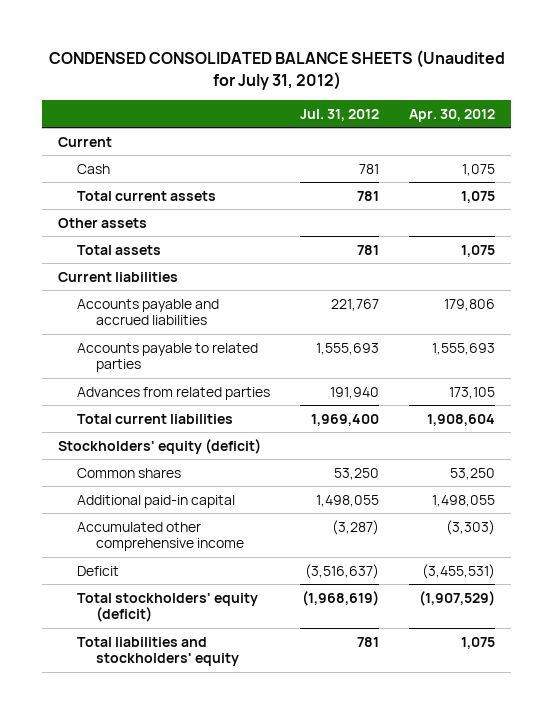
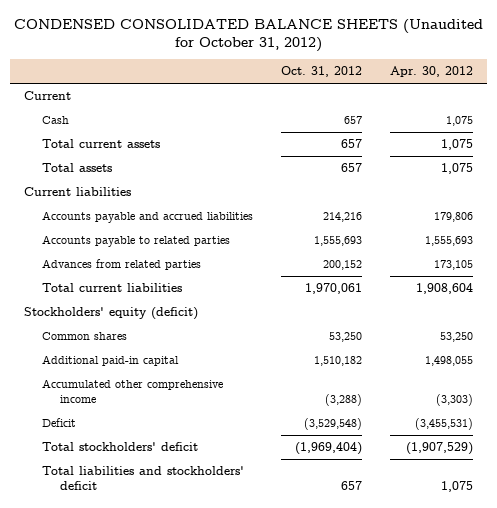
[48,50,505,90] CONDENSED CONSOLIDATED BALANCE SHEETS (Unaudited for July 31, 2012) -> [13,18,483,53] CONDENSED CONSOLIDATED BALANCE SHEETS (Unaudited for October 31, 2012)
[300,108,380,121] Jul. 31, 2012 -> none
none -> [281,66,363,78] Oct. 31, 2012
[57,217,147,228] Other assets -> none
[76,592,258,623] Total stockholders' equity (deficit) -> [41,442,198,452] Total stockholders' deficit
[76,636,239,667] Total liabilities and stockholders' equity -> [41,466,244,491] Total liabilities and stockholders' deficit

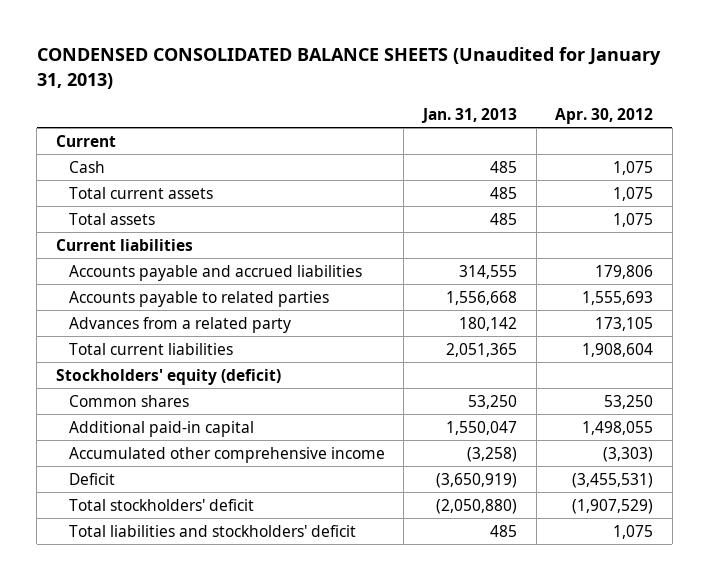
[13,18,483,53] CONDENSED CONSOLIDATED BALANCE SHEETS (Unaudited for October 31, 2012) -> [36,47,661,89] CONDENSED CONSOLIDATED BALANCE SHEETS (Unaudited for January 31, 2013)
[281,66,363,78] Oct. 31, 2012 -> none
none -> [420,107,517,123] Jan. 31, 2013
[41,259,201,271] Advances from related parties -> [68,316,291,333] Advances from a related party

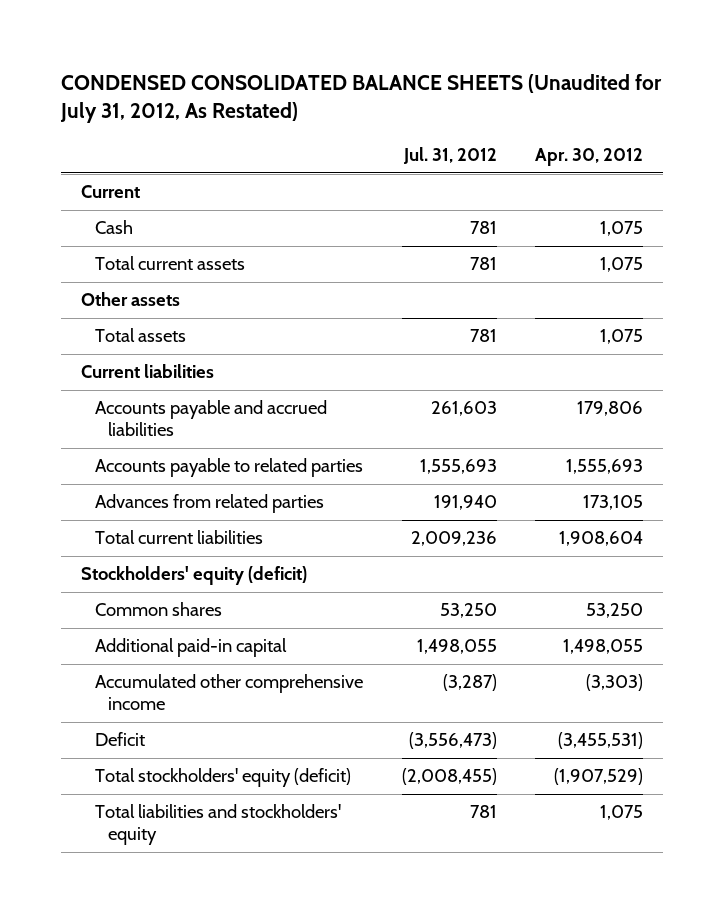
[36,47,661,89] CONDENSED CONSOLIDATED BALANCE SHEETS (Unaudited for January 31, 2013) -> [60,73,663,124] CONDENSED CONSOLIDATED BALANCE SHEETS (Unaudited for July 31, 2012, As Restated)
[420,107,517,123] Jan. 31, 2013 -> none
none -> [402,146,497,164] Jul. 31, 2012
none -> [80,292,180,307] Other assets
[68,316,291,333] Advances from a related party -> [94,494,324,514] Advances from related parties
[68,498,254,511] Total stockholders' deficit -> [94,768,351,788] Total stockholders' equity (deficit)
[68,524,356,537] Total liabilities and stockholders' deficit -> [94,804,341,846] Total liabilities and stockholders' equity

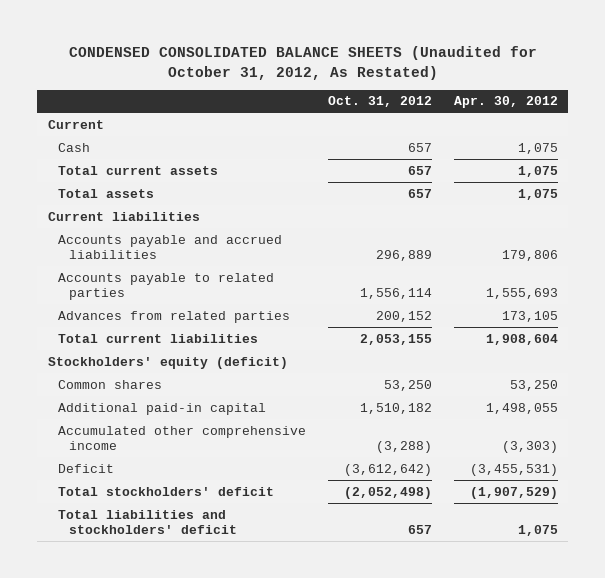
[60,73,663,124] CONDENSED CONSOLIDATED BALANCE SHEETS (Unaudited for July 31, 2012, As Restated) -> [68,45,537,80] CONDENSED CONSOLIDATED BALANCE SHEETS (Unaudited for October 31, 2012, As Restated)
[402,146,497,164] Jul. 31, 2012 -> none
none -> [327,96,432,108] Oct. 31, 2012
[80,292,180,307] Other assets -> none
[94,768,351,788] Total stockholders' equity (deficit) -> [58,486,275,496] Total stockholders' deficit
[94,804,341,846] Total liabilities and stockholders' equity -> [58,509,237,534] Total liabilities and stockholders' deficit

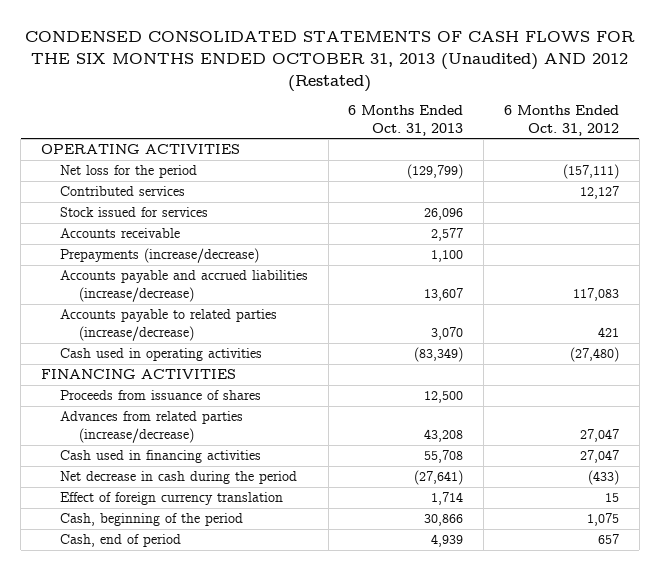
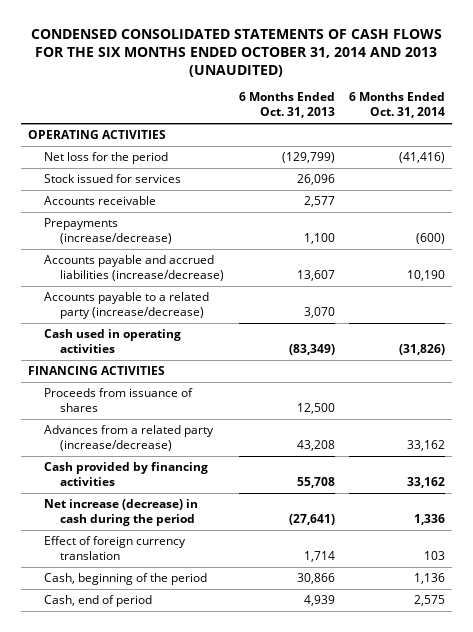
[25,31,636,92] CONDENSED CONSOLIDATED STATEMENTS OF CASH FLOWS FOR THE SIX MONTHS ENDED OCTOBER 31, 2013 (Unaudited) AND 2012 (Restated) -> [31,28,443,77] CONDENSED CONSOLIDATED STATEMENTS OF CASH FLOWS FOR THE SIX MONTHS ENDED OCTOBER 31, 2014 AND 2013 (UNAUDITED)
[504,105,620,136] 6 Months Ended Oct. 31, 2012 -> none
none -> [348,92,445,119] 6 Months Ended Oct. 31, 2014
[59,186,185,197] Contributed services -> none
[59,309,277,341] Accounts payable to related parties (increase/decrease) -> [44,291,210,320] Accounts payable to a related party (increase/decrease)
[59,411,243,443] Advances from related parties (increase/decrease) -> [44,424,215,452] Advances from a related party (increase/decrease)
[59,450,261,464] Cash used in financing activities -> [44,461,209,487] Cash provided by financing activities
[59,471,297,485] Net decrease in cash during the period -> [44,498,199,527] Net increase (decrease) in cash during the period

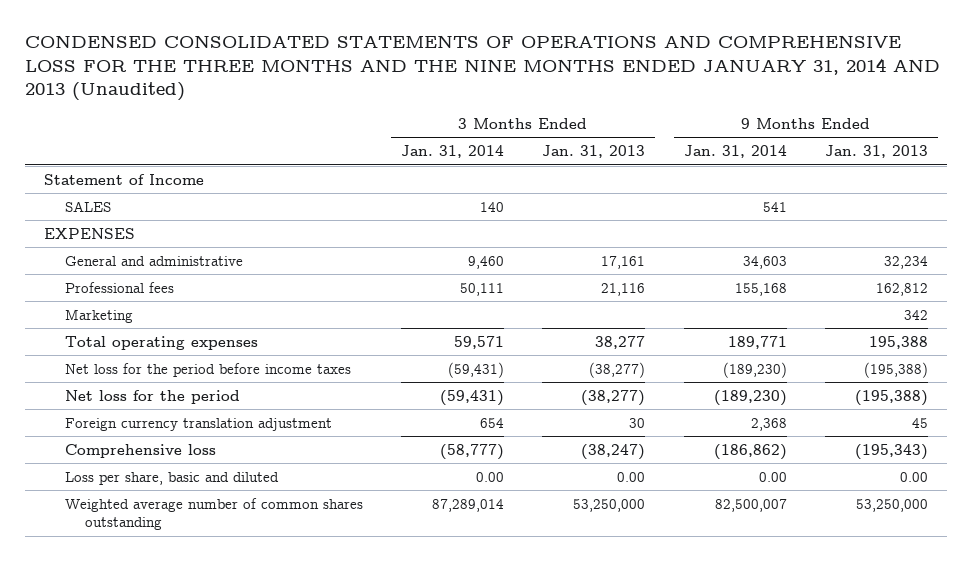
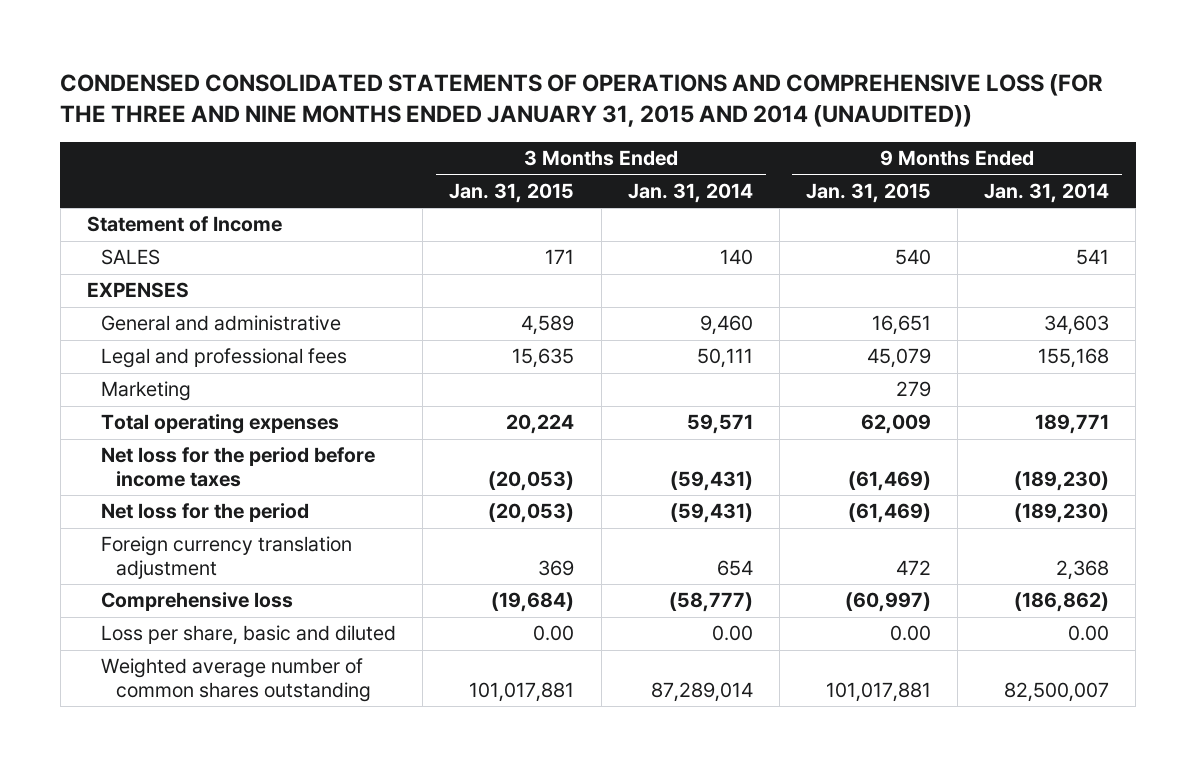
[24,35,940,102] CONDENSED CONSOLIDATED STATEMENTS OF OPERATIONS AND COMPREHENSIVE LOSS FOR THE THREE MONTHS AND THE NINE MONTHS ENDED JANUARY 31, 2014 AND 2013 (Unaudited) -> [60,74,1104,127] CONDENSED CONSOLIDATED STATEMENTS OF OPERATIONS AND COMPREHENSIVE LOSS (FOR THE THREE AND NINE MONTHS ENDED JANUARY 31, 2015 AND 2014 (UNAUDITED))
[542,145,646,159] Jan. 31, 2013 -> none
[825,145,929,159] Jan. 31, 2013 -> none
none -> [449,182,575,203] Jan. 31, 2015
none -> [805,182,931,203] Jan. 31, 2015
[64,281,174,293] Professional fees -> [101,348,348,369] Legal and professional fees

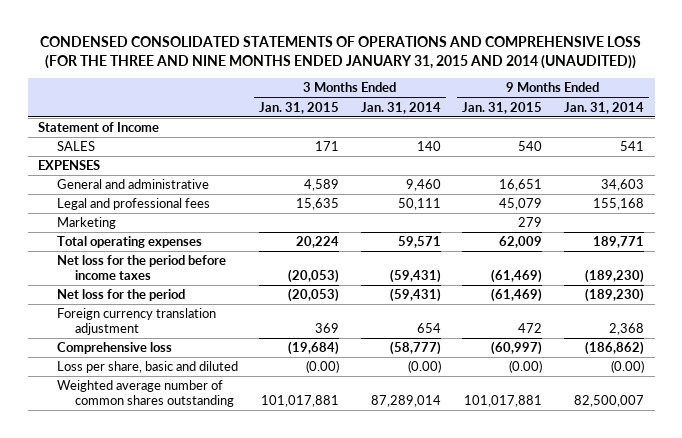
[533,625,575,642] 0.00 -> [306,360,340,374] (0.00)
[711,625,753,642] 0.00 -> [407,360,441,374] (0.00)
[889,625,931,642] 0.00 -> [509,360,543,374] (0.00)
[1067,625,1109,642] 0.00 -> [610,360,644,374] (0.00)

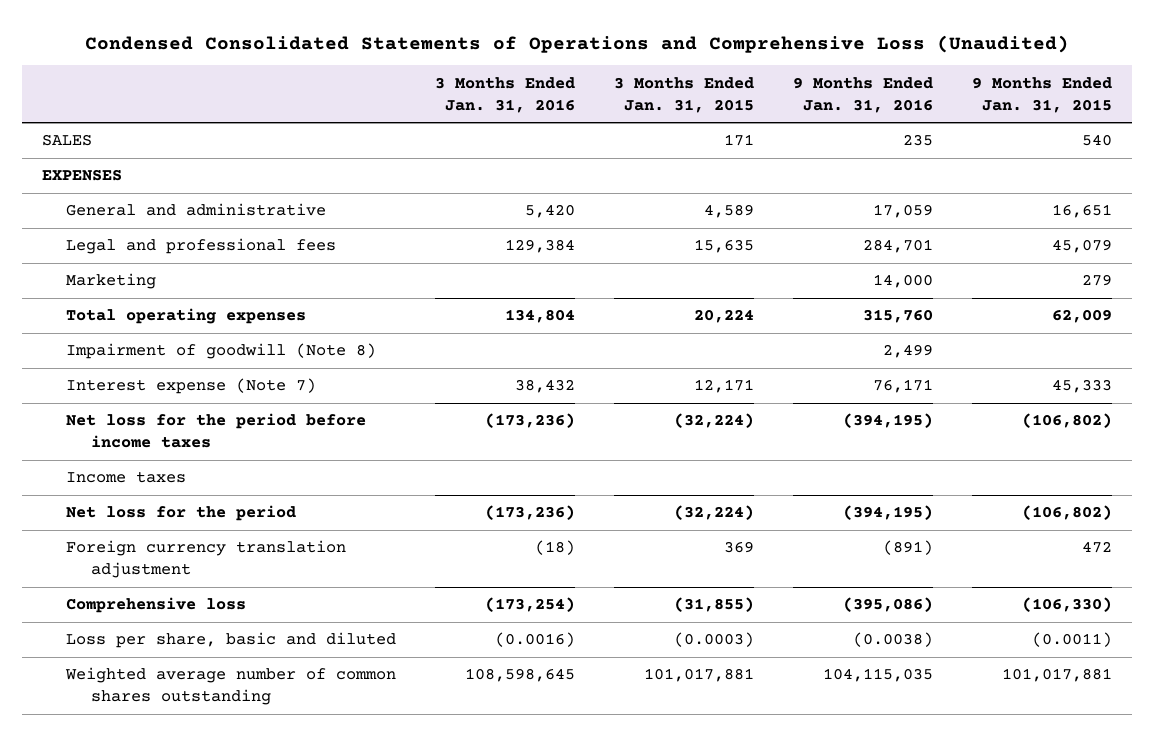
[40,35,642,69] CONDENSED CONSOLIDATED STATEMENTS OF OPERATIONS AND COMPREHENSIVE LOSS (FOR THE THREE AND NINE MONTHS ENDED JANUARY 31, 2015 AND 2014 (UNAUDITED)) -> [85,34,1070,53] Condensed Consolidated Statements of Operations and Comprehensive Loss (Unaudited)
[360,101,441,114] Jan. 31, 2014 -> none
[563,101,644,114] Jan. 31, 2014 -> none
none -> [435,76,576,113] 3 Months Ended Jan. 31, 2016
none -> [793,76,934,113] 9 Months Ended Jan. 31, 2016
[38,122,160,133] Statement of Income -> none
none -> [66,343,377,360] Impairment of goodwill (Note 8)
none -> [66,378,317,395] Interest expense (Note 7)
[288,269,340,284] (20,053) -> [674,413,755,429] (32,224)
[491,269,543,284] (61,469) -> [1022,413,1113,429] (106,802)
none -> [66,471,187,484] Income taxes
[288,288,340,303] (20,053) -> [674,505,755,521] (32,224)
[491,288,543,303] (61,469) -> [1022,505,1113,521] (106,802)
[288,341,340,356] (19,684) -> [674,597,755,613] (31,855)
[491,341,543,356] (60,997) -> [1022,597,1113,613] (106,330)
[306,360,340,374] (0.00) -> [674,632,755,648] (0.0003)
[509,360,543,374] (0.00) -> [1032,632,1113,648] (0.0011)

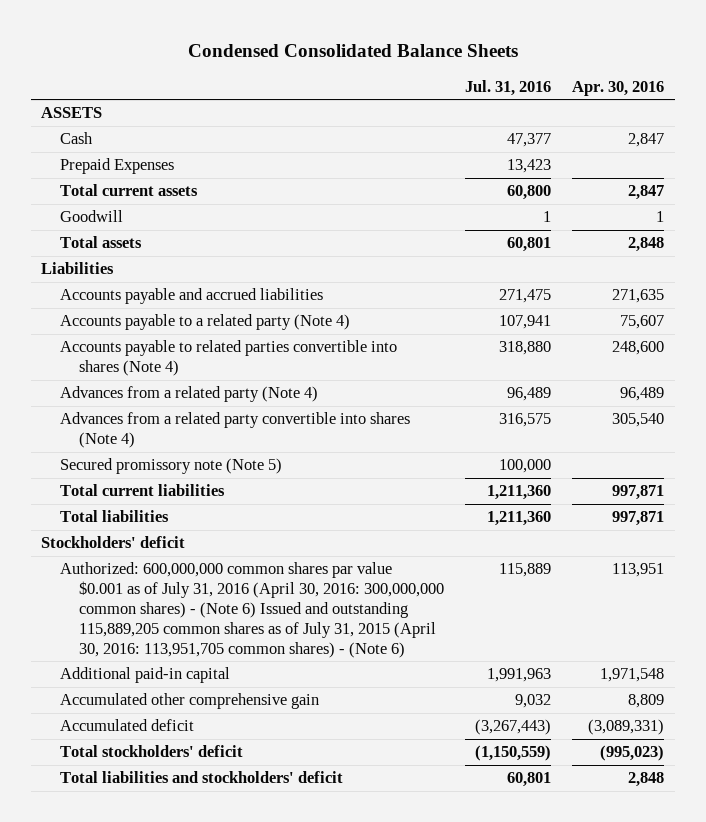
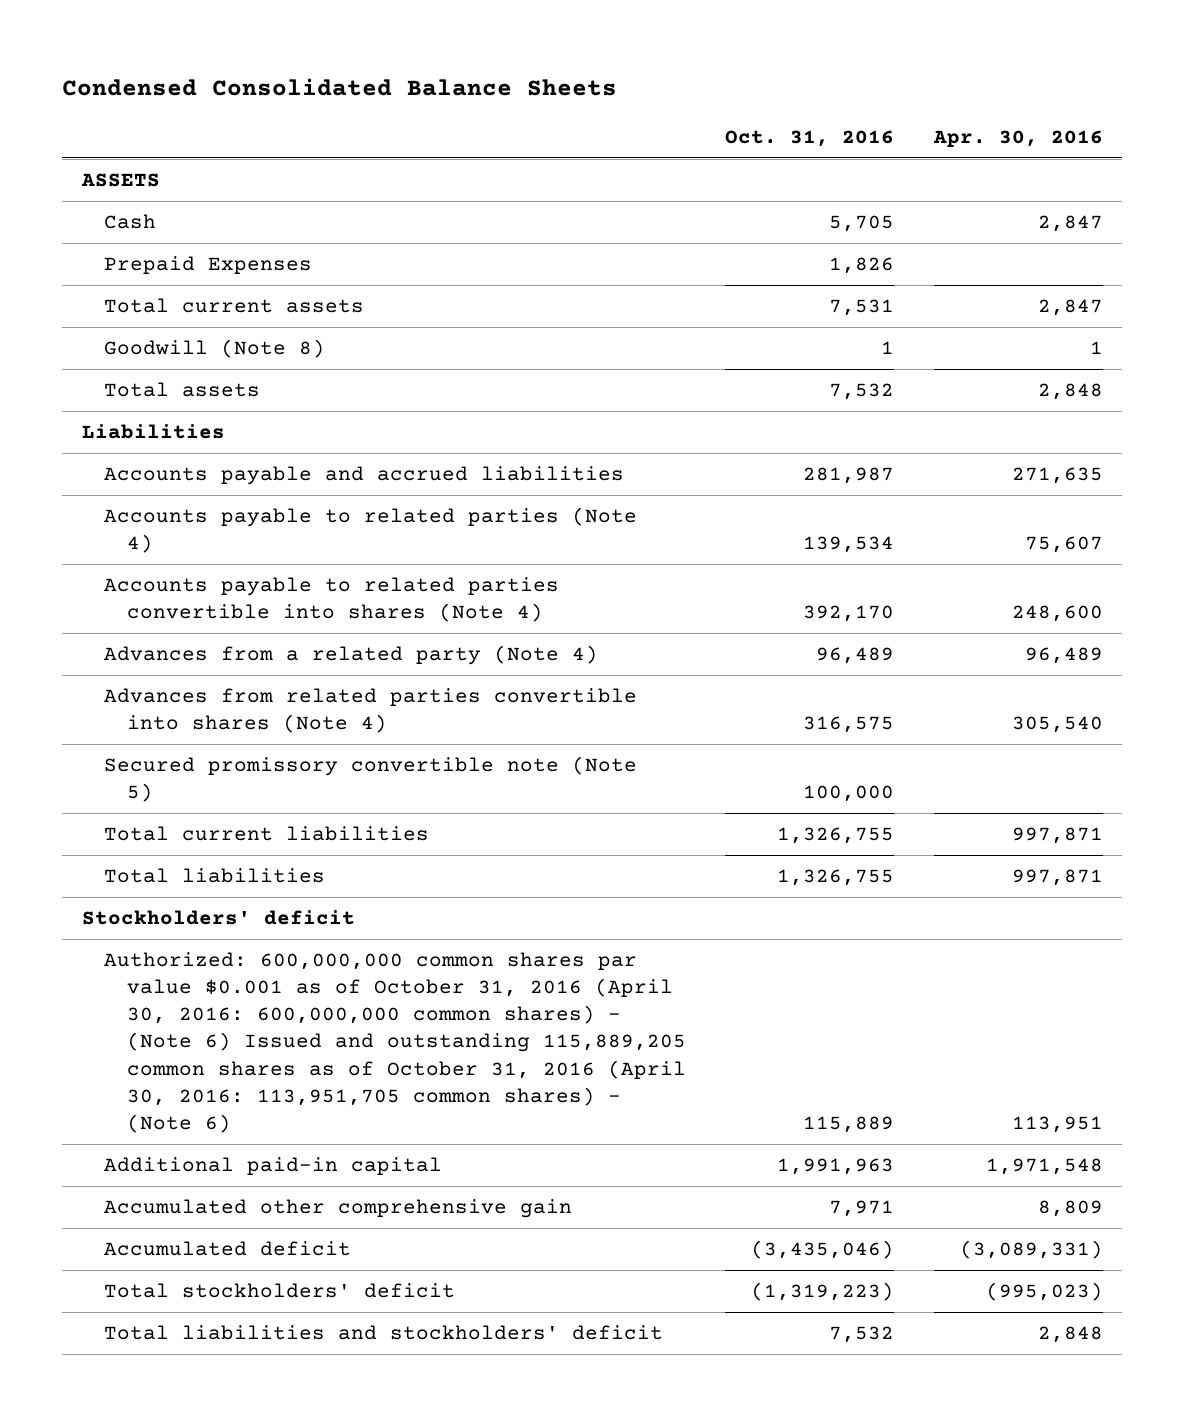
[465,79,552,96] Jul. 31, 2016 -> none
none -> [725,130,895,148] Oct. 31, 2016
[60,210,124,223] Goodwill -> [104,338,326,358] Goodwill (Note 8)
[60,314,351,331] Accounts payable to a related party (Note 4) -> [104,506,638,554] Accounts payable to related parties (Note 4)
[60,412,411,449] Advances from a related party convertible into shares (Note 4) -> [104,687,638,734] Advances from related parties convertible into shares (Note 4)
[60,458,283,475] Secured promissory note (Note 5) -> [104,755,638,803] Secured promissory convertible note (Note 5)
[60,562,444,658] Authorized: 600,000,000 common shares par value $0.001 as of July 31, 2016 (April 30, 2016: 300,000,000 common shares) - (Note 6) Issued and outstanding 115,889,205 common shares as of July 31, 2015 (April 30, 2016: 113,951,705 common shares) - (Note 6) -> [104,951,686,1133] Authorized: 600,000,000 common shares par value $0.001 as of October 31, 2016 (April 30, 2016: 600,000,000 common shares) - (Note 6) Issued and outstanding 115,889,205 common shares as of October 31, 2016 (April 30, 2016: 113,951,705 common shares) - (Note 6)

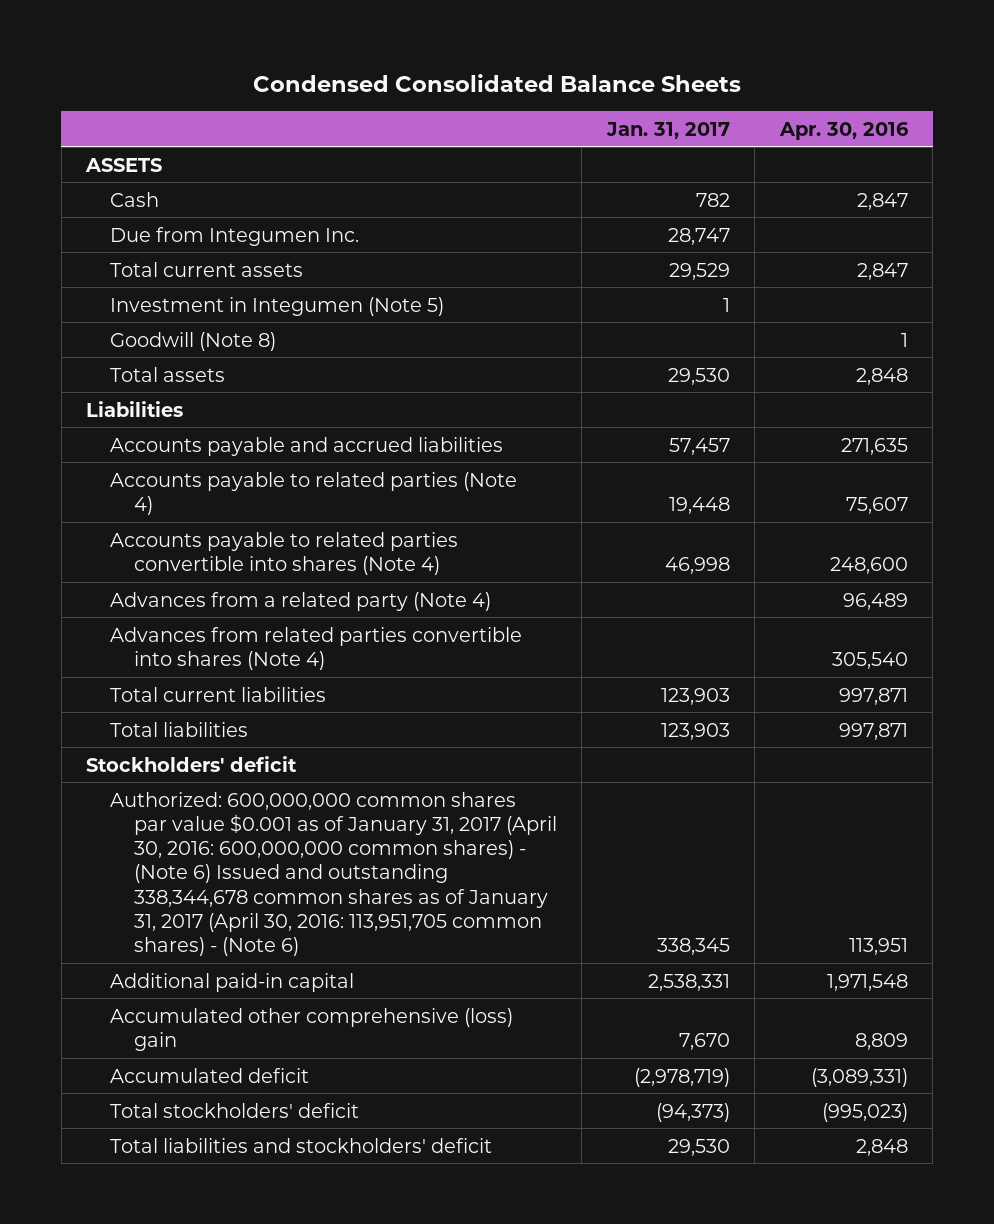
[725,130,895,148] Oct. 31, 2016 -> none
none -> [605,121,730,139] Jan. 31, 2017
[104,255,313,274] Prepaid Expenses -> none
none -> [110,226,360,246] Due from Integumen Inc.
none -> [110,296,445,316] Investment in Integumen (Note 5)
[104,755,638,803] Secured promissory convertible note (Note 5) -> none
[104,951,686,1133] Authorized: 600,000,000 common shares par value $0.001 as of October 31, 2016 (April 30, 2016: 600,000,000 common shares) - (Note 6) Issued and outstanding 115,889,205 common shares as of October 31, 2016 (April 30, 2016: 113,951,705 common shares) - (Note 6) -> [110,791,557,957] Authorized: 600,000,000 common shares par value $0.001 as of January 31, 2017 (April 30, 2016: 600,000,000 common shares) - (Note 6) Issued and outstanding 338,344,678 common shares as of January 31, 2017 (April 30, 2016: 113,951,705 common shares) - (Note 6)
[104,1198,573,1218] Accumulated other comprehensive gain -> [110,1007,514,1051] Accumulated other comprehensive (loss) gain

